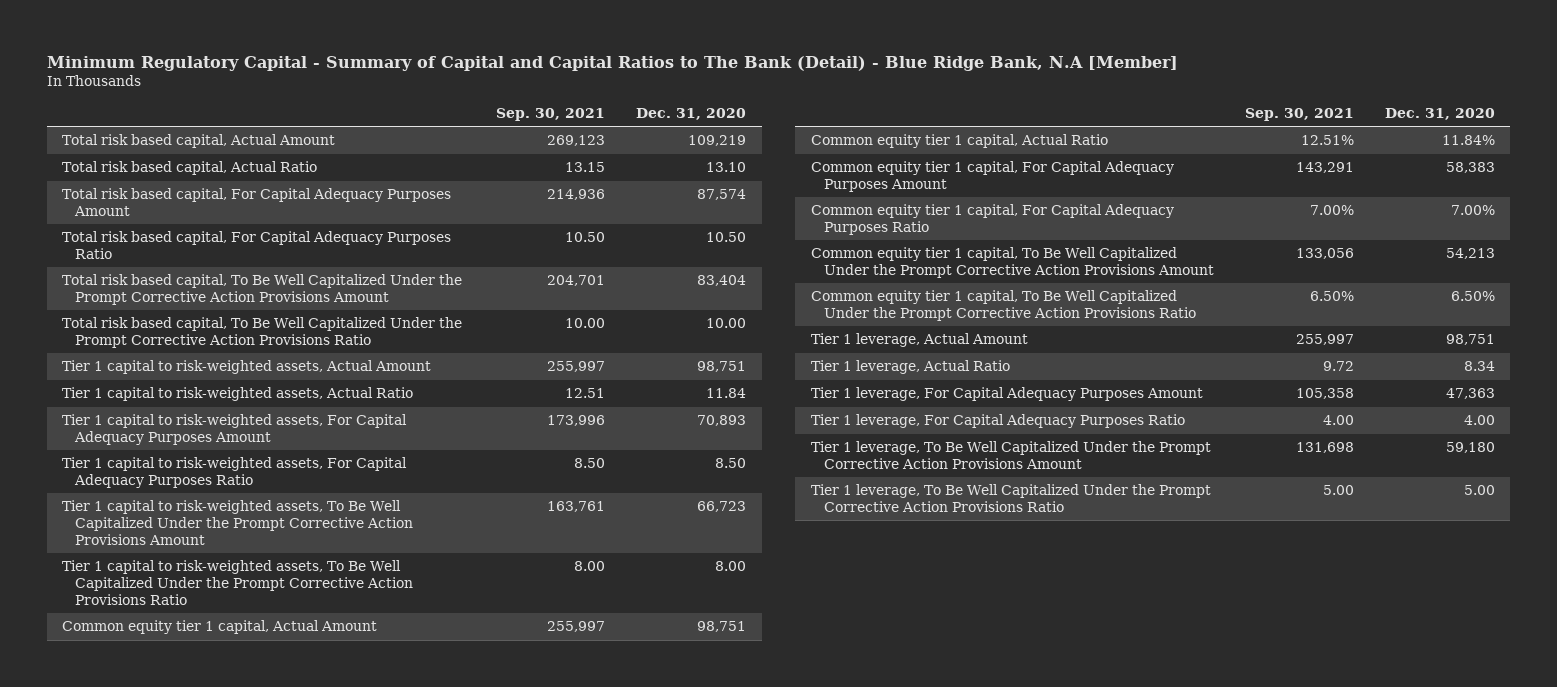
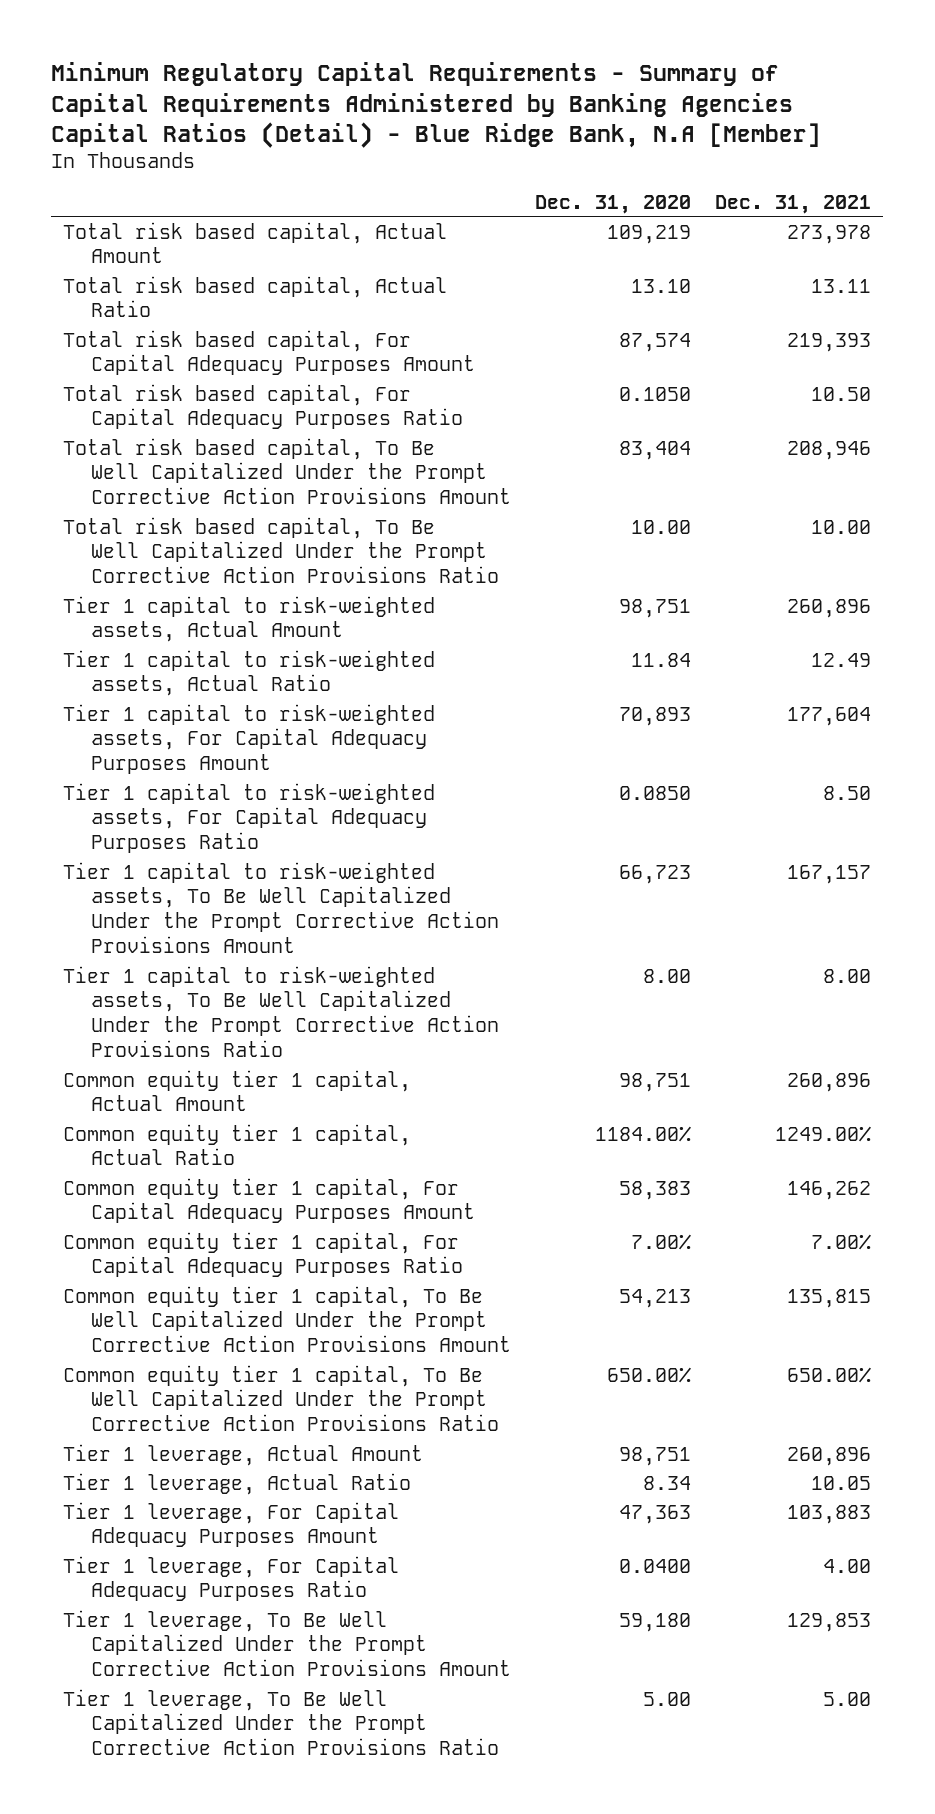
[46,55,1178,71] Minimum Regulatory Capital - Summary of Capital and Capital Ratios to The Bank (Detail) - Blue Ridge Bank, N.A [Member] -> [51,62,822,148] Minimum Regulatory Capital Requirements - Summary of Capital Requirements Administered by Banking Agencies Capital Ratios (Detail) - Blue Ridge Bank, N.A [Member]
[496,107,606,121] Sep. 30, 2021 -> none
none -> [715,194,872,214] Dec. 31, 2021
[706,232,747,243] 10.50 -> [619,386,692,401] 0.1050
[715,458,747,469] 8.50 -> [619,785,692,800] 0.0850
[1441,135,1495,146] 11.84% -> [595,1125,692,1142] 1184.00%
[1450,291,1495,302] 6.50% -> [607,1366,692,1383] 650.00%
[1463,415,1495,426] 4.00 -> [619,1558,692,1573] 0.0400

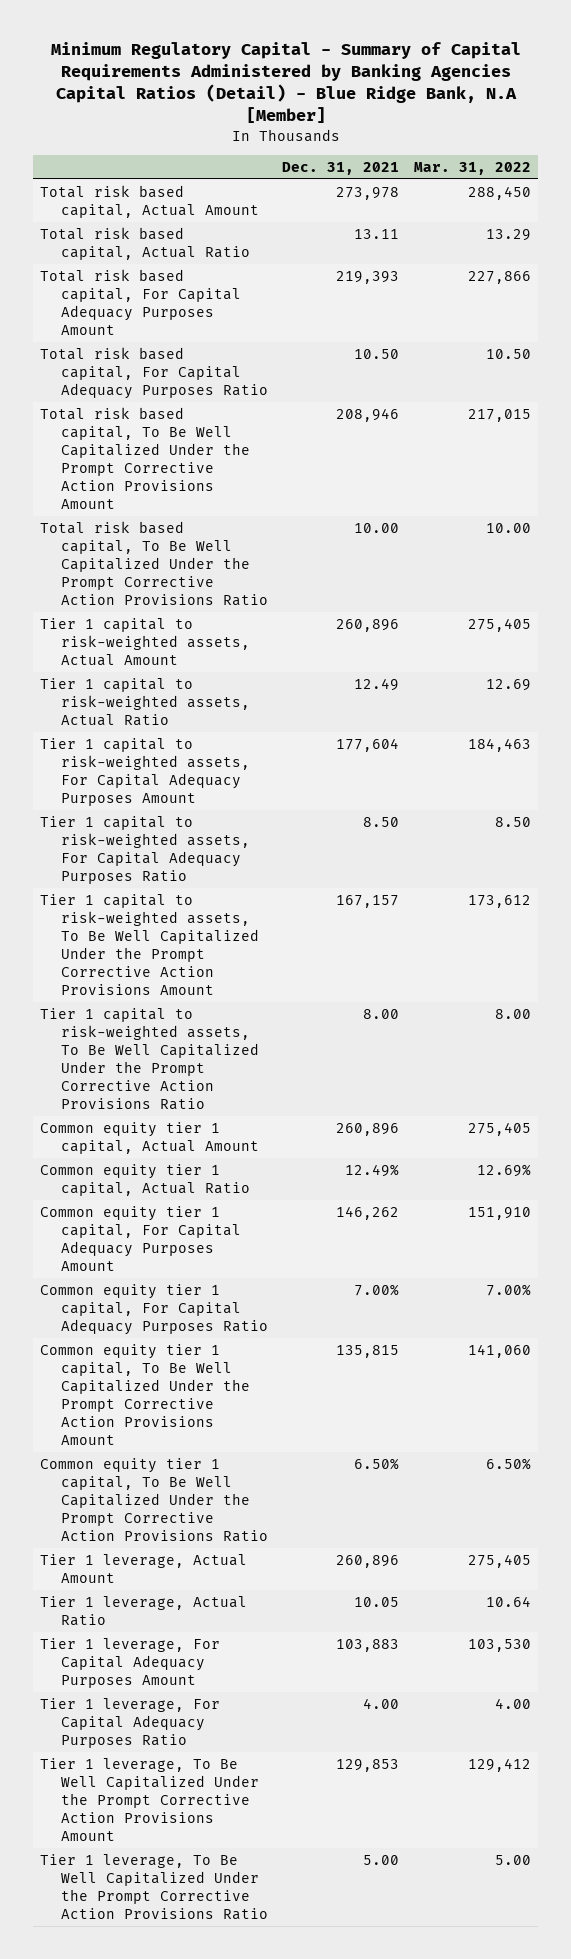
[51,62,822,148] Minimum Regulatory Capital Requirements - Summary of Capital Requirements Administered by Banking Agencies Capital Ratios (Detail) - Blue Ridge Bank, N.A [Member] -> [50,42,521,124] Minimum Regulatory Capital - Summary of Capital Requirements Administered by Banking Agencies Capital Ratios (Detail) - Blue Ridge Bank, N.A [Member]
[535,194,692,214] Dec. 31, 2020 -> none
none -> [413,161,531,175] Mar. 31, 2022
[775,1125,872,1142] 1249.00% -> [345,1163,400,1177] 12.49%
[787,1366,872,1383] 650.00% -> [354,1457,400,1470] 6.50%

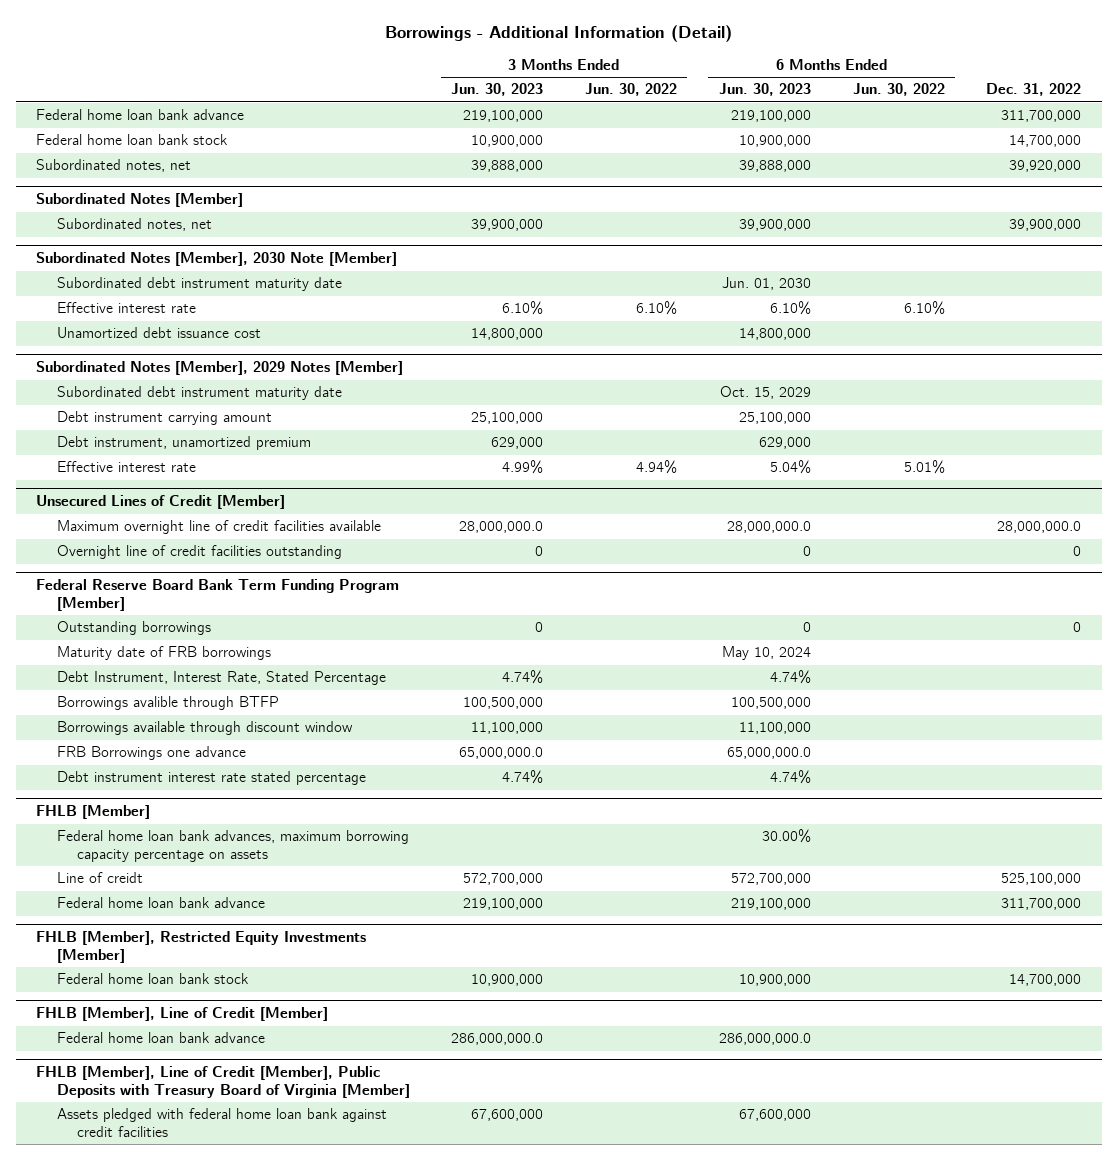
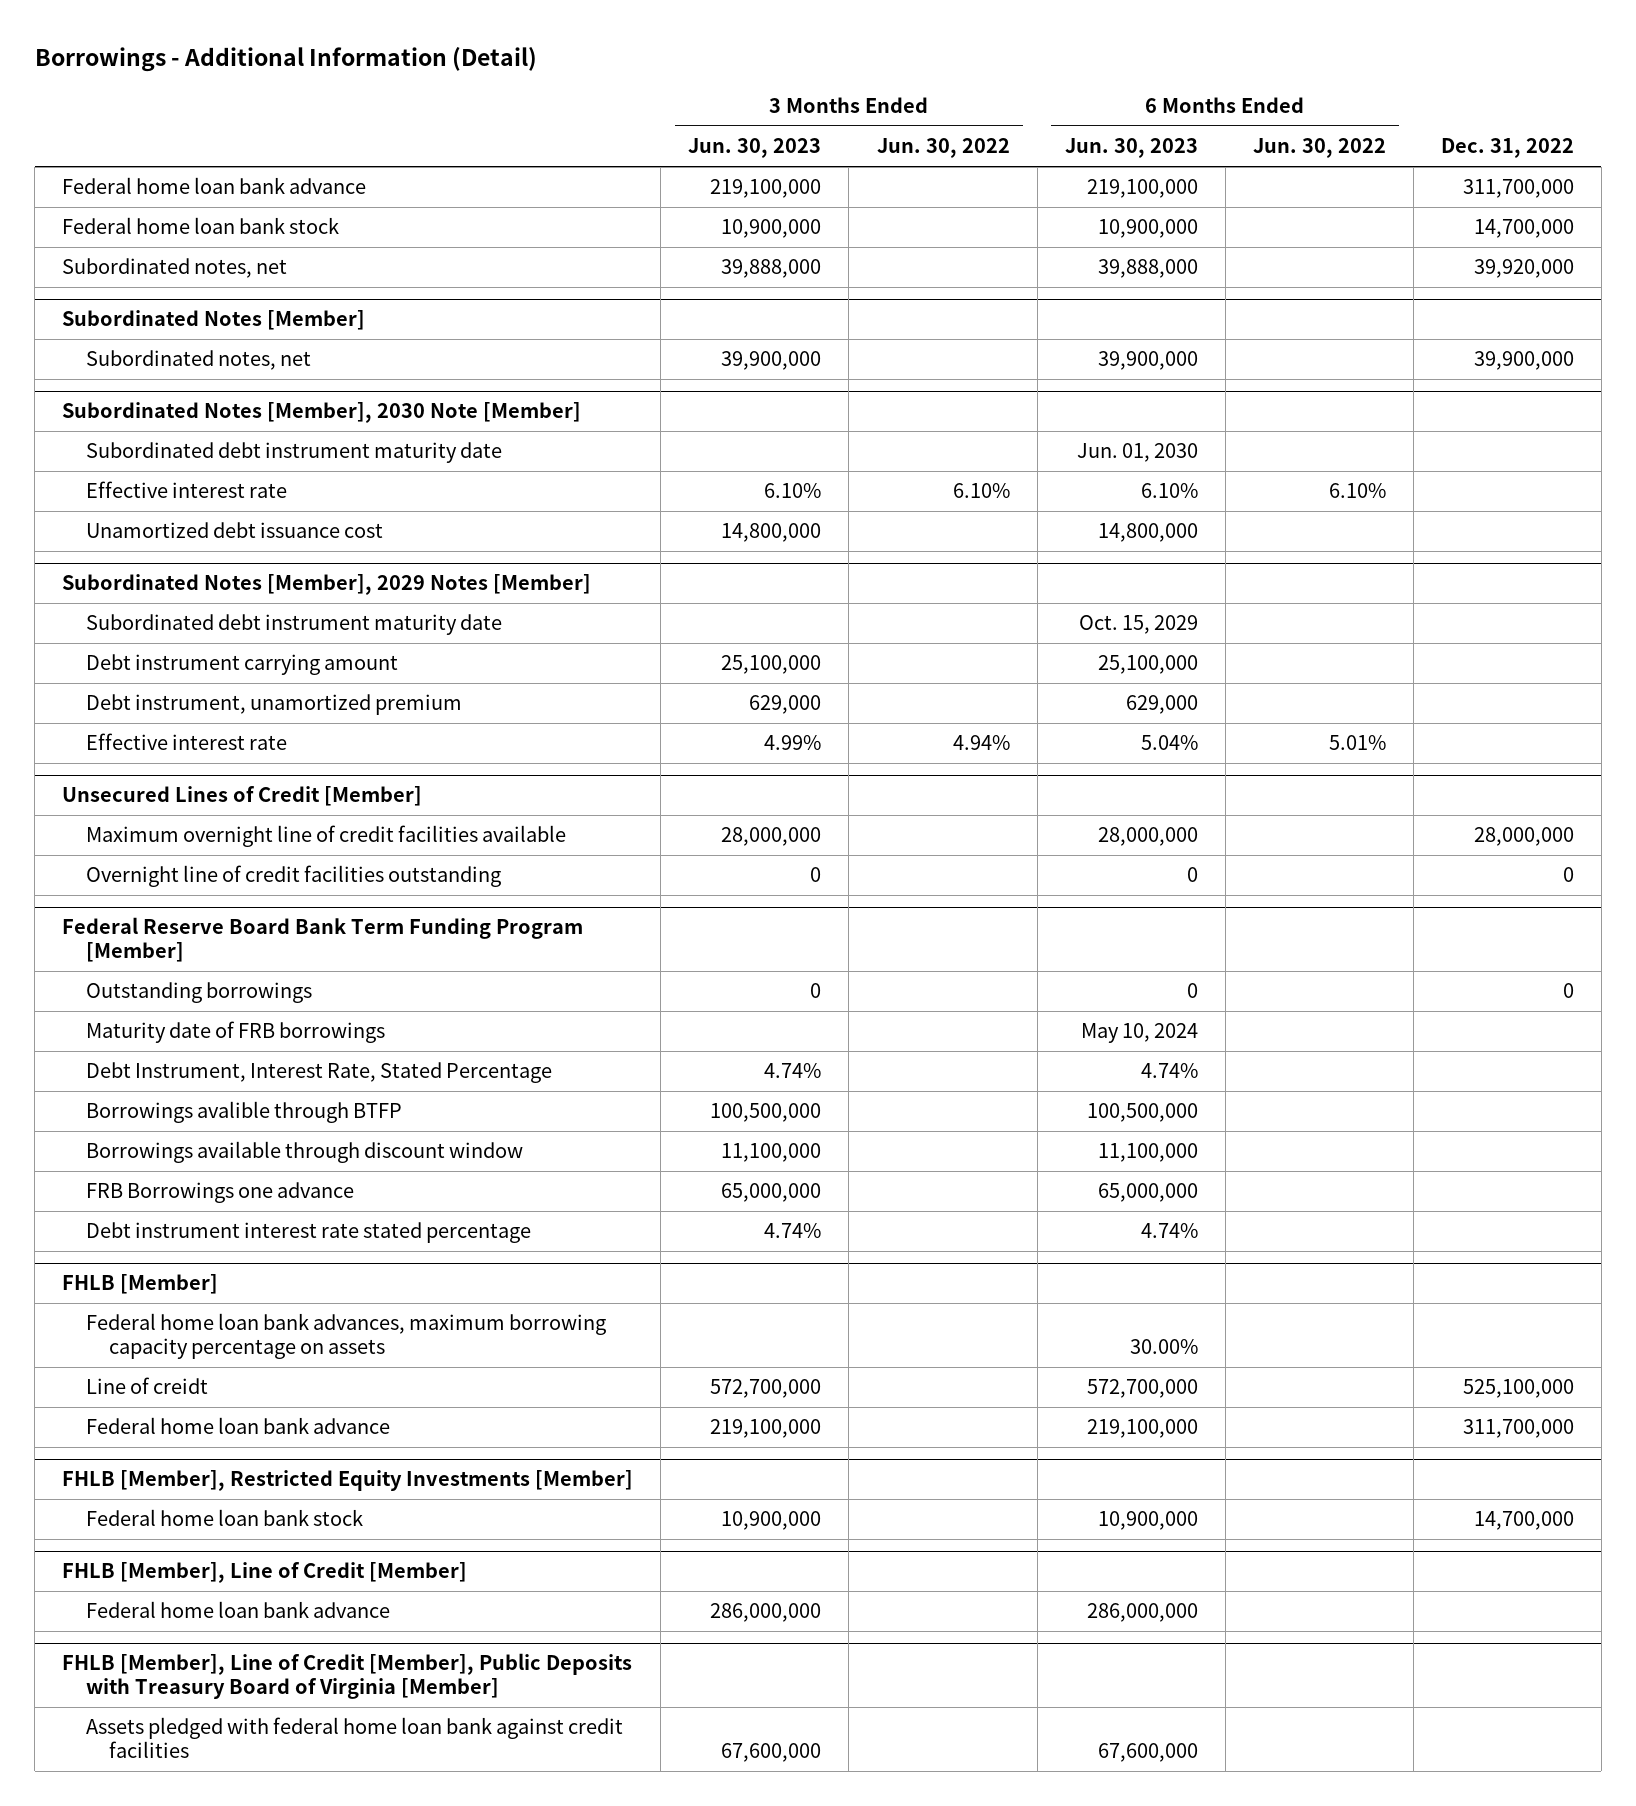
[459,521,544,534] 28,000,000.0 -> [721,827,822,847] 28,000,000
[726,521,811,534] 28,000,000.0 -> [1097,827,1198,847] 28,000,000
[997,521,1082,534] 28,000,000.0 -> [1473,827,1574,847] 28,000,000
[459,747,544,760] 65,000,000.0 -> [721,1183,822,1203] 65,000,000
[726,747,811,760] 65,000,000.0 -> [1097,1183,1198,1203] 65,000,000
[451,1033,544,1046] 286,000,000.0 -> [710,1603,822,1623] 286,000,000
[718,1033,811,1046] 286,000,000.0 -> [1086,1603,1198,1623] 286,000,000

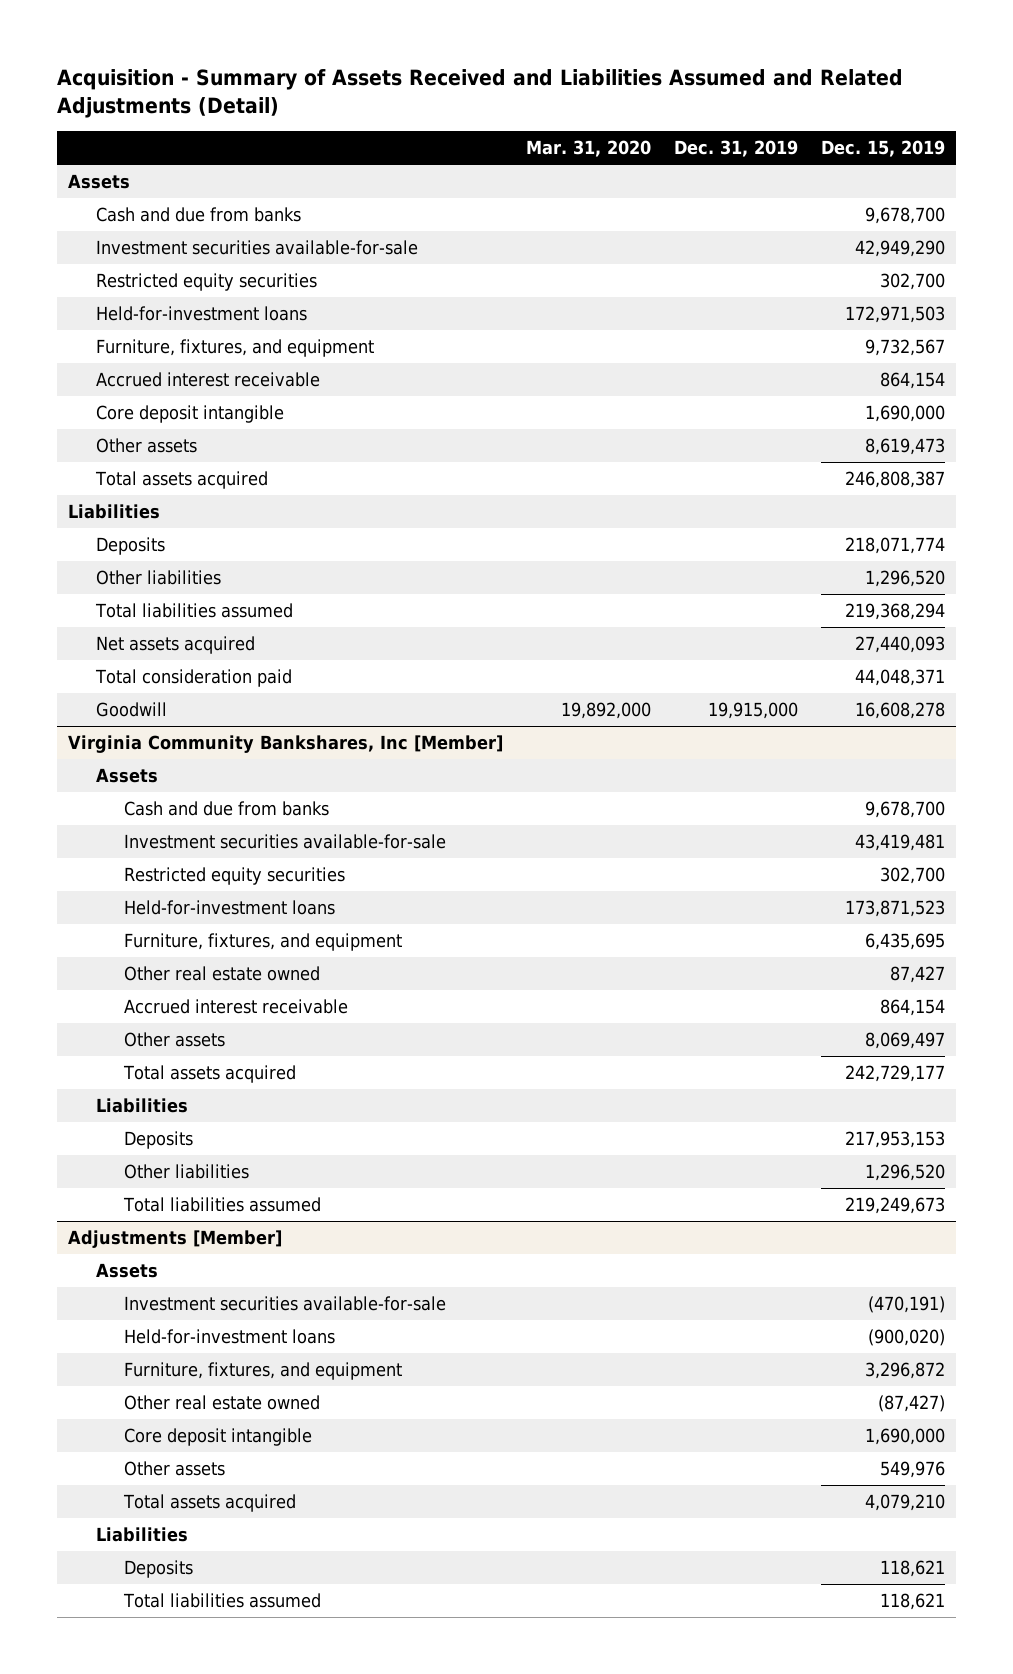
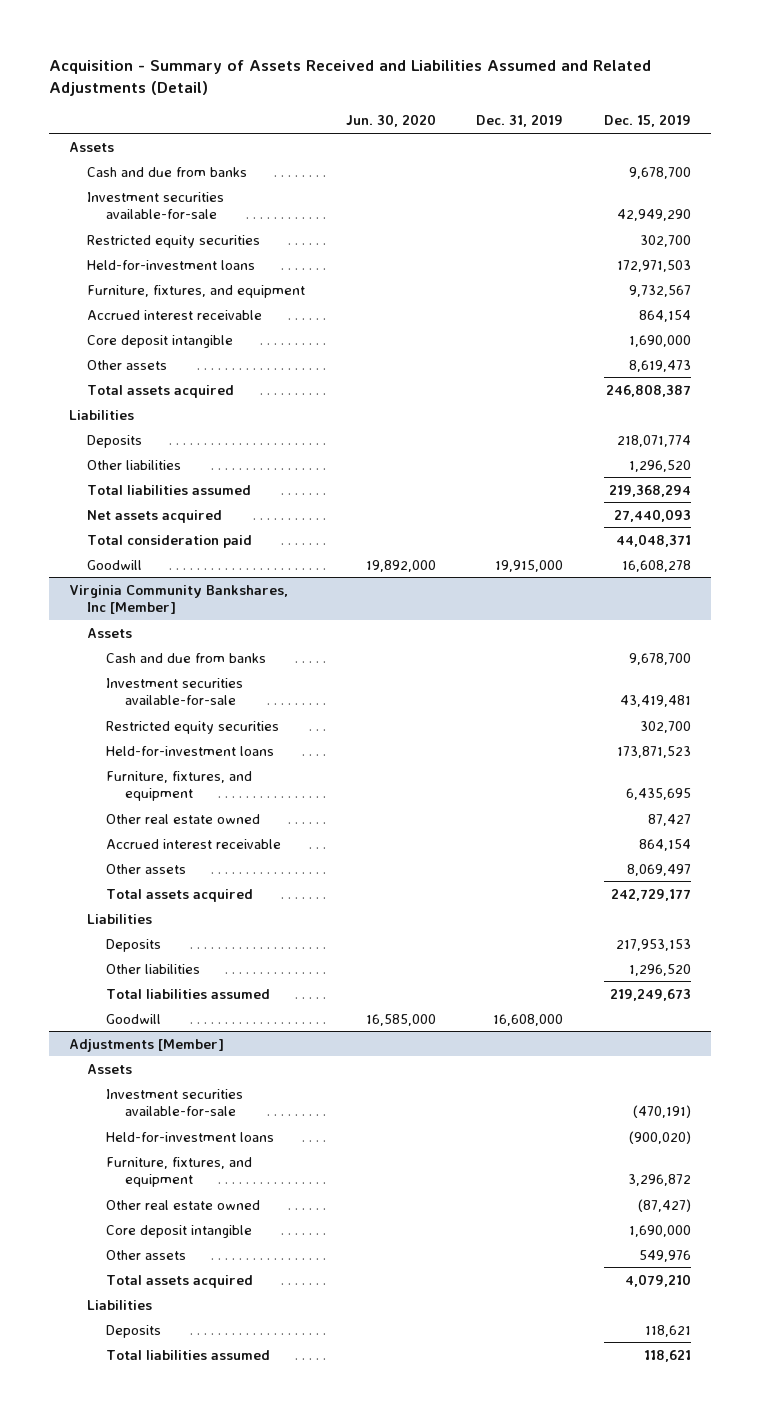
[525,140,651,158] Mar. 31, 2020 -> none
none -> [345,114,436,128] Jun. 30, 2020
none -> [105,1013,161,1024] Goodwill

